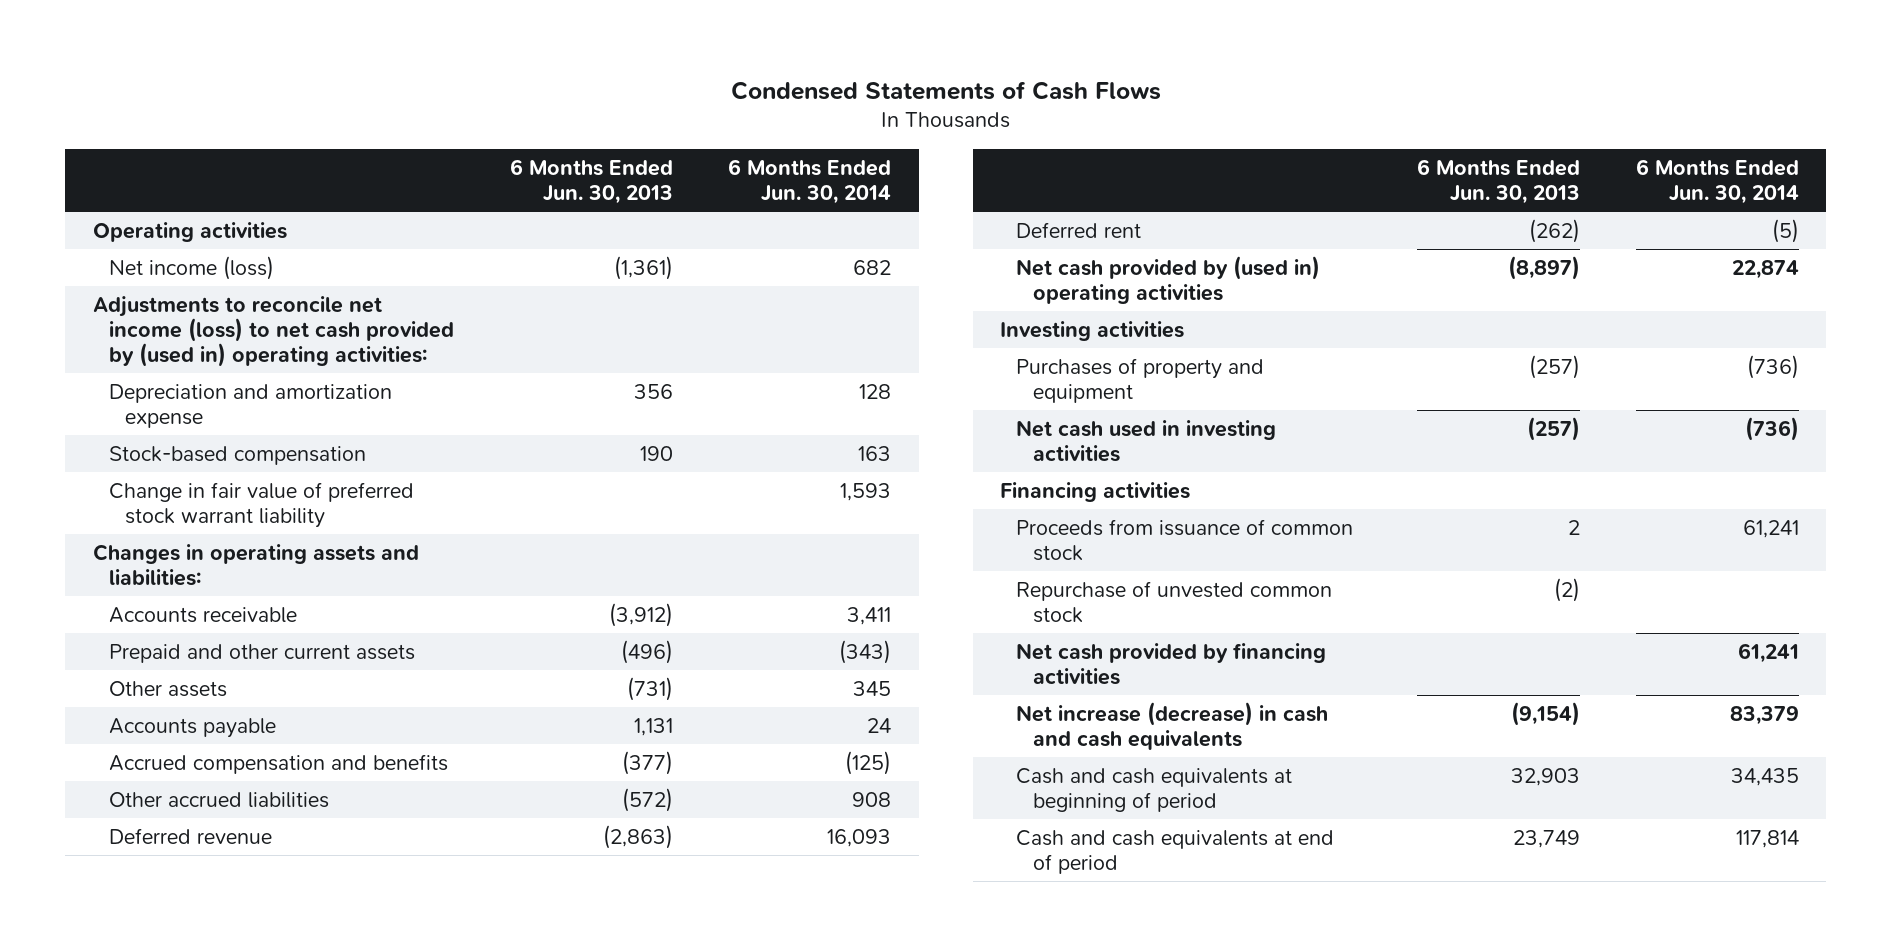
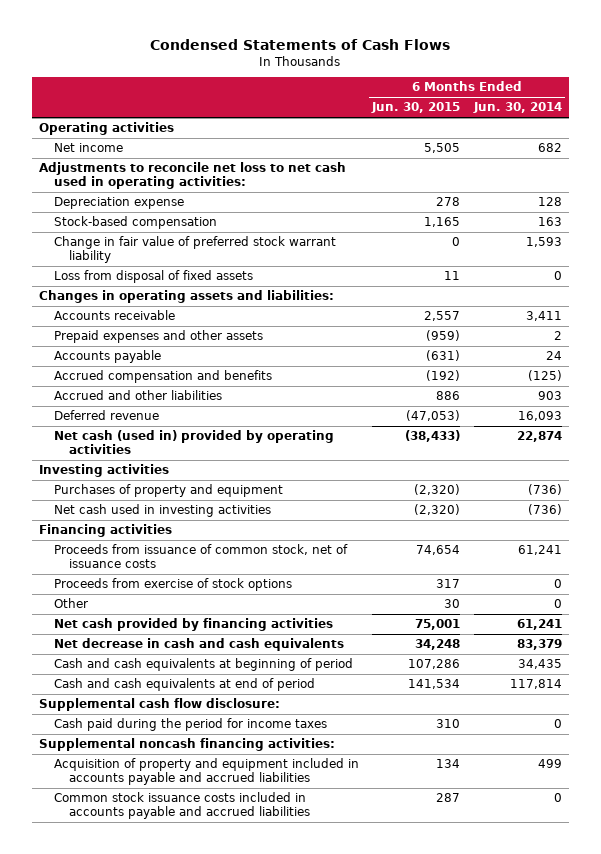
[509,158,673,204] 6 Months Ended Jun. 30, 2013 -> none
none -> [371,102,461,114] Jun. 30, 2015
[109,255,275,280] Net income (loss) -> [53,143,123,153] Net income
[93,295,455,367] Adjustments to reconcile net income (loss) to net cash provided by (used in) operating activities: -> [38,162,346,189] Adjustments to reconcile net loss to net cash used in operating activities:
[109,383,393,428] Depreciation and amortization expense -> [53,197,184,210] Depreciation expense
none -> [53,270,253,284] Loss from disposal of fixed assets
[109,680,228,697] Other assets -> none
[109,643,416,663] Prepaid and other current assets -> [53,330,263,344] Prepaid expenses and other assets
[839,639,892,664] (343) -> [553,331,562,341] 2
[109,791,330,808] Other accrued liabilities -> [53,390,222,401] Accrued and other liabilities
[852,791,892,807] 908 -> [537,391,562,401] 903
[1016,221,1142,238] Deferred rent -> none
[1016,255,1321,304] Net cash provided by (used in) operating activities -> [53,430,334,454] Net cash (used in) provided by operating activities
[1016,580,1333,623] Repurchase of unvested common stock -> none
[1016,518,1354,561] Proceeds from issuance of common stock -> [53,544,348,568] Proceeds from issuance of common stock, net of issuance costs
none -> [53,578,292,592] Proceeds from exercise of stock options
none -> [53,598,88,609] Other
[1016,701,1329,750] Net increase (decrease) in cash and cash equivalents -> [53,638,344,652] Net decrease in cash and cash equivalents
none -> [38,698,280,712] Supplemental cash flow disclosure:
none -> [53,718,327,732] Cash paid during the period for income taxes
none -> [38,738,335,752] Supplemental noncash financing activities:
none -> [53,758,359,785] Acquisition of property and equipment included in accounts payable and accrued liabilities
none -> [53,792,311,819] Common stock issuance costs included in accounts payable and accrued liabilities

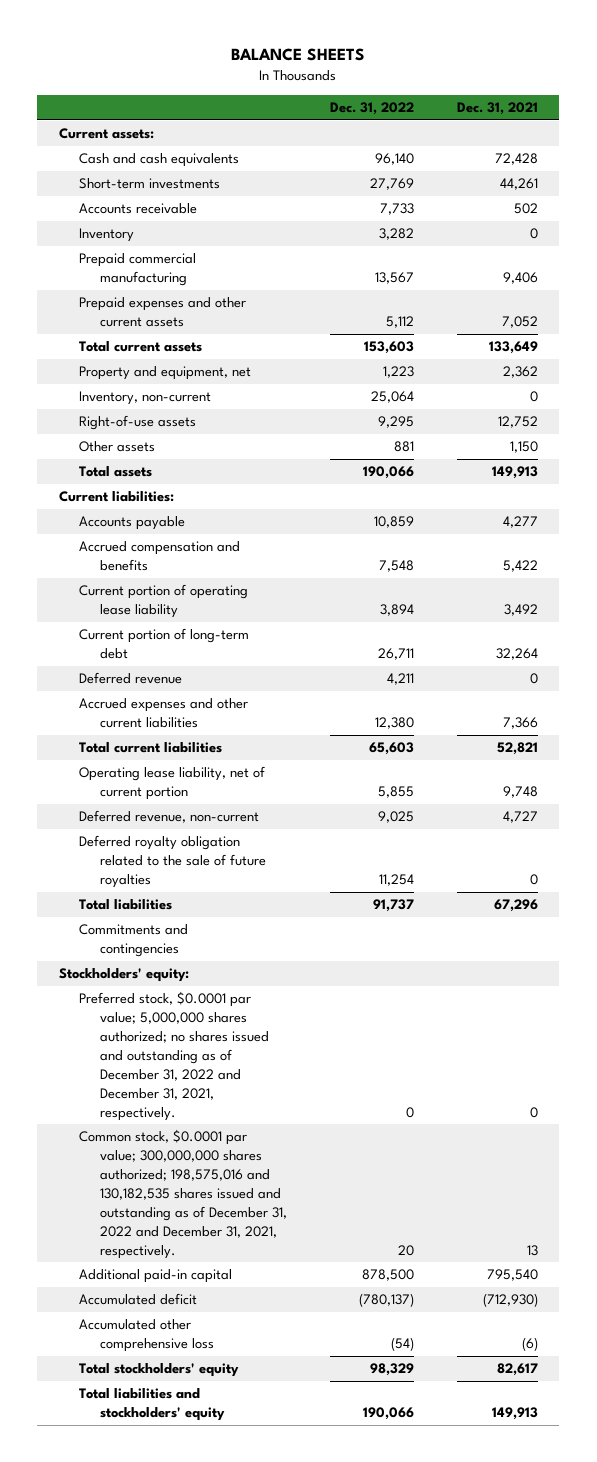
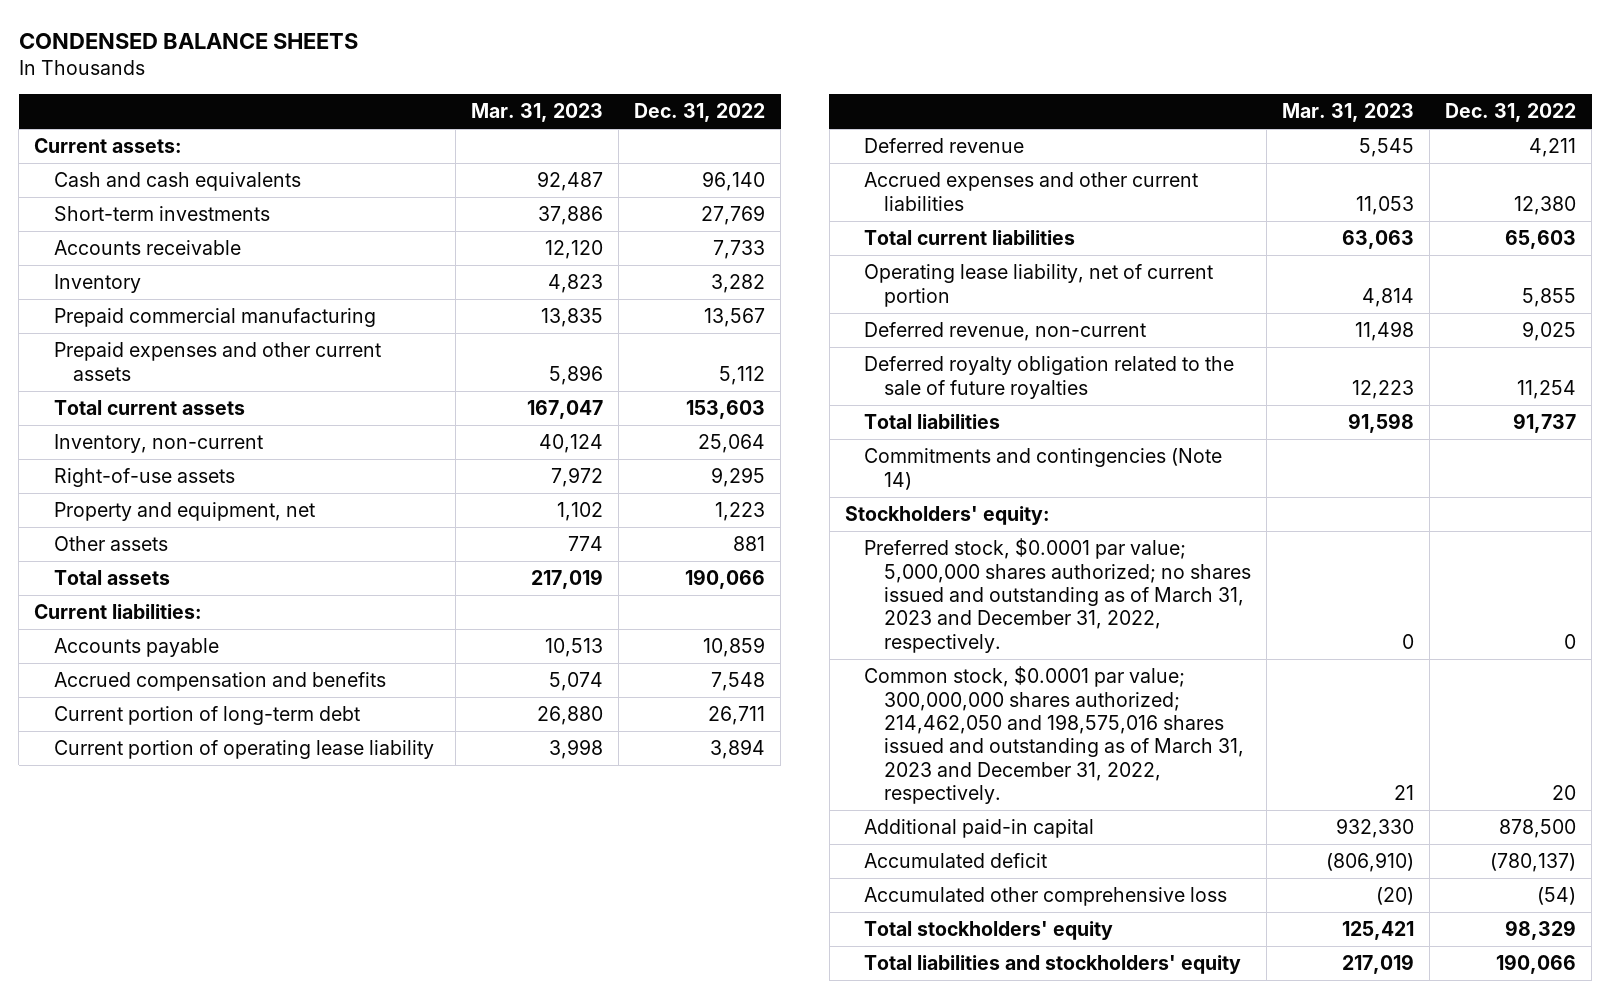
[231,47,366,61] BALANCE SHEETS -> [18,32,358,49] CONDENSED BALANCE SHEETS
[456,101,538,115] Dec. 31, 2021 -> none
none -> [471,103,604,123] Mar. 31, 2023
[79,366,252,381] Property and equipment, net -> [53,502,315,522] Property and equipment, net
[79,584,249,619] Current portion of operating lease liability -> [53,740,434,760] Current portion of operating lease liability
[79,924,189,958] Commitments and contingencies -> [864,448,1223,490] Commitments and contingencies (Note 14)
[79,991,269,1121] Preferred stock, $0.0001 par value; 5,000,000 shares authorized; no shares issued and outstanding as of December 31, 2022 and December 31, 2021, respectively. -> [864,538,1251,653] Preferred stock, $0.0001 par value; 5,000,000 shares authorized; no shares issued and outstanding as of March 31, 2023 and December 31, 2022, respectively.
[79,1129,287,1259] Common stock, $0.0001 par value; 300,000,000 shares authorized; 198,575,016 and 130,182,535 shares issued and outstanding as of December 31, 2022 and December 31, 2021, respectively. -> [864,666,1244,805] Common stock, $0.0001 par value; 300,000,000 shares authorized; 214,462,050 and 198,575,016 shares issued and outstanding as of March 31, 2023 and December 31, 2022, respectively.

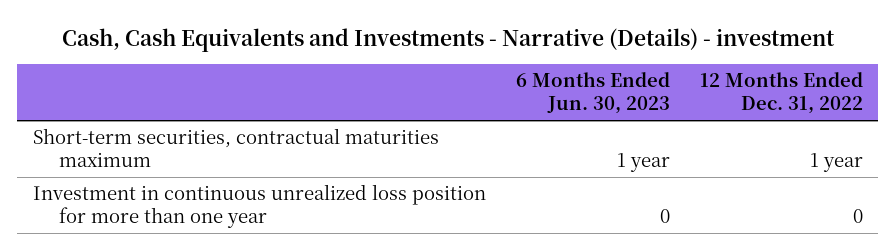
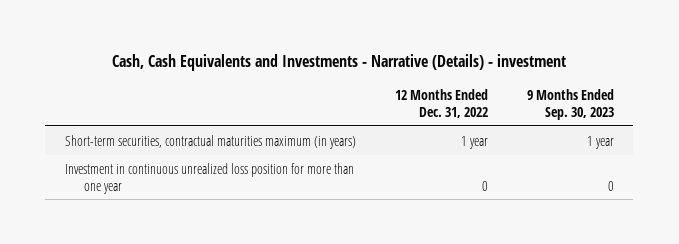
[515,72,670,115] 6 Months Ended Jun. 30, 2023 -> none
none -> [526,88,614,120] 9 Months Ended Sep. 30, 2023
[32,128,439,168] Short-term securities, contractual maturities maximum -> [64,134,356,149] Short-term securities, contractual maturities maximum (in years)

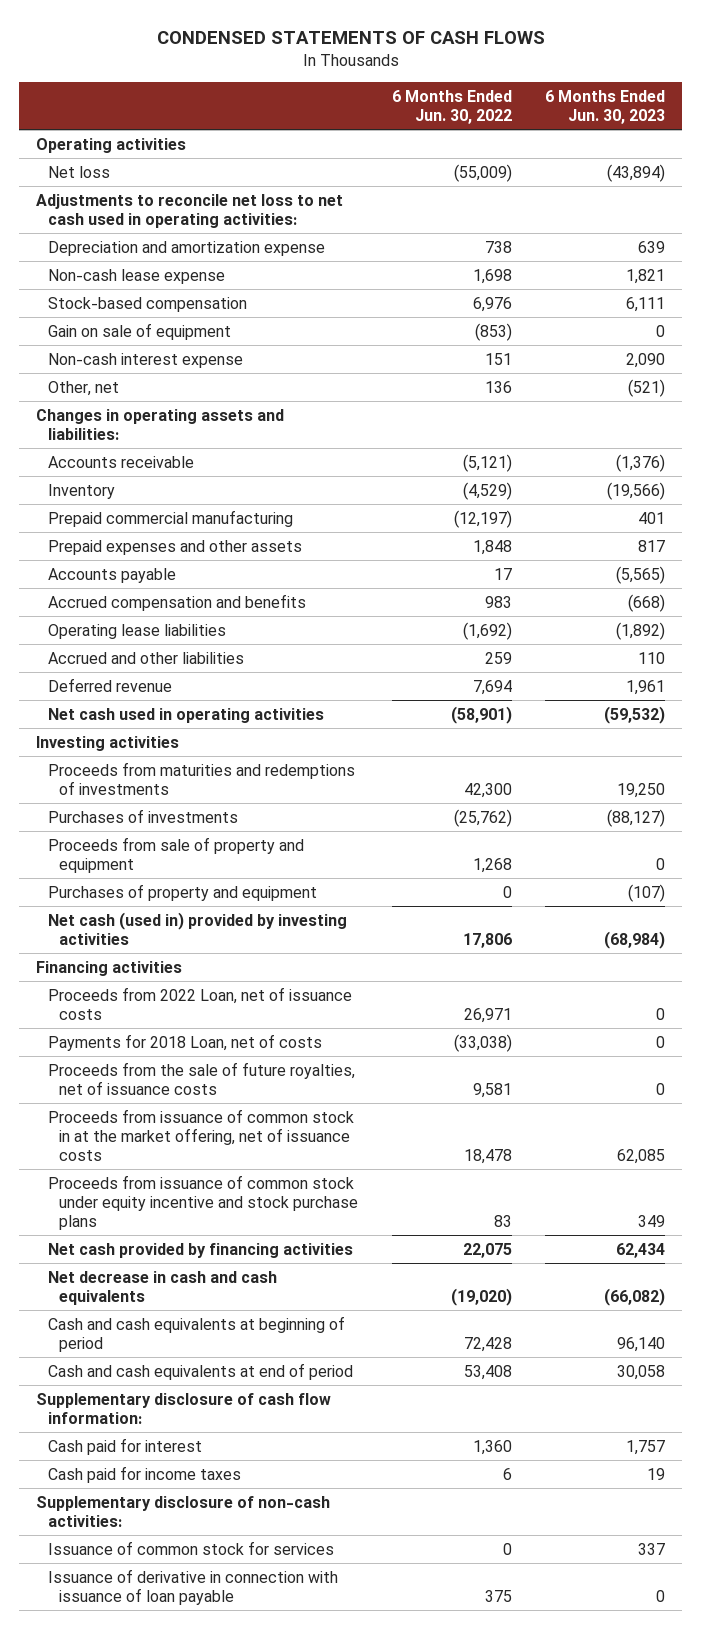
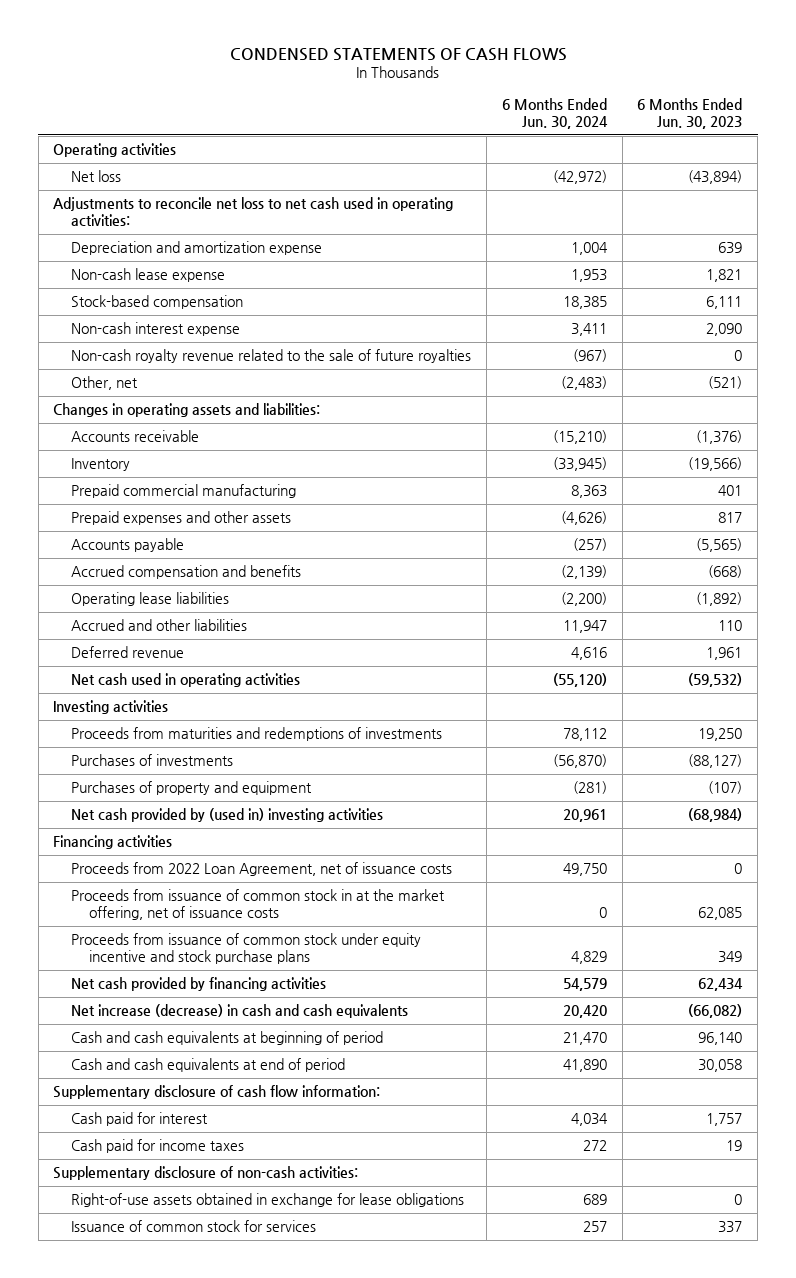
[391,89,512,125] 6 Months Ended Jun. 30, 2022 -> none
none -> [501,97,608,129] 6 Months Ended Jun. 30, 2024
[47,322,231,340] Gain on sale of equipment -> none
none -> [71,349,472,364] Non-cash royalty revenue related to the sale of future royalties
[47,836,304,873] Proceeds from sale of property and equipment -> none
[47,911,347,945] Net cash (used in) provided by investing activities -> [71,808,384,823] Net cash provided by (used in) investing activities
[47,1033,322,1051] Payments for 2018 Loan, net of costs -> none
[47,1061,355,1095] Proceeds from the sale of future royalties, net of issuance costs -> none
[47,986,352,1020] Proceeds from 2022 Loan, net of issuance costs -> [71,862,453,877] Proceeds from 2022 Loan Agreement, net of issuance costs
[47,1270,277,1305] Net decrease in cash and cash equivalents -> [71,1004,409,1019] Net increase (decrease) in cash and cash equivalents
none -> [71,1193,465,1208] Right-of-use assets obtained in exchange for lease obligations
[47,1568,338,1605] Issuance of derivative in connection with issuance of loan payable -> none

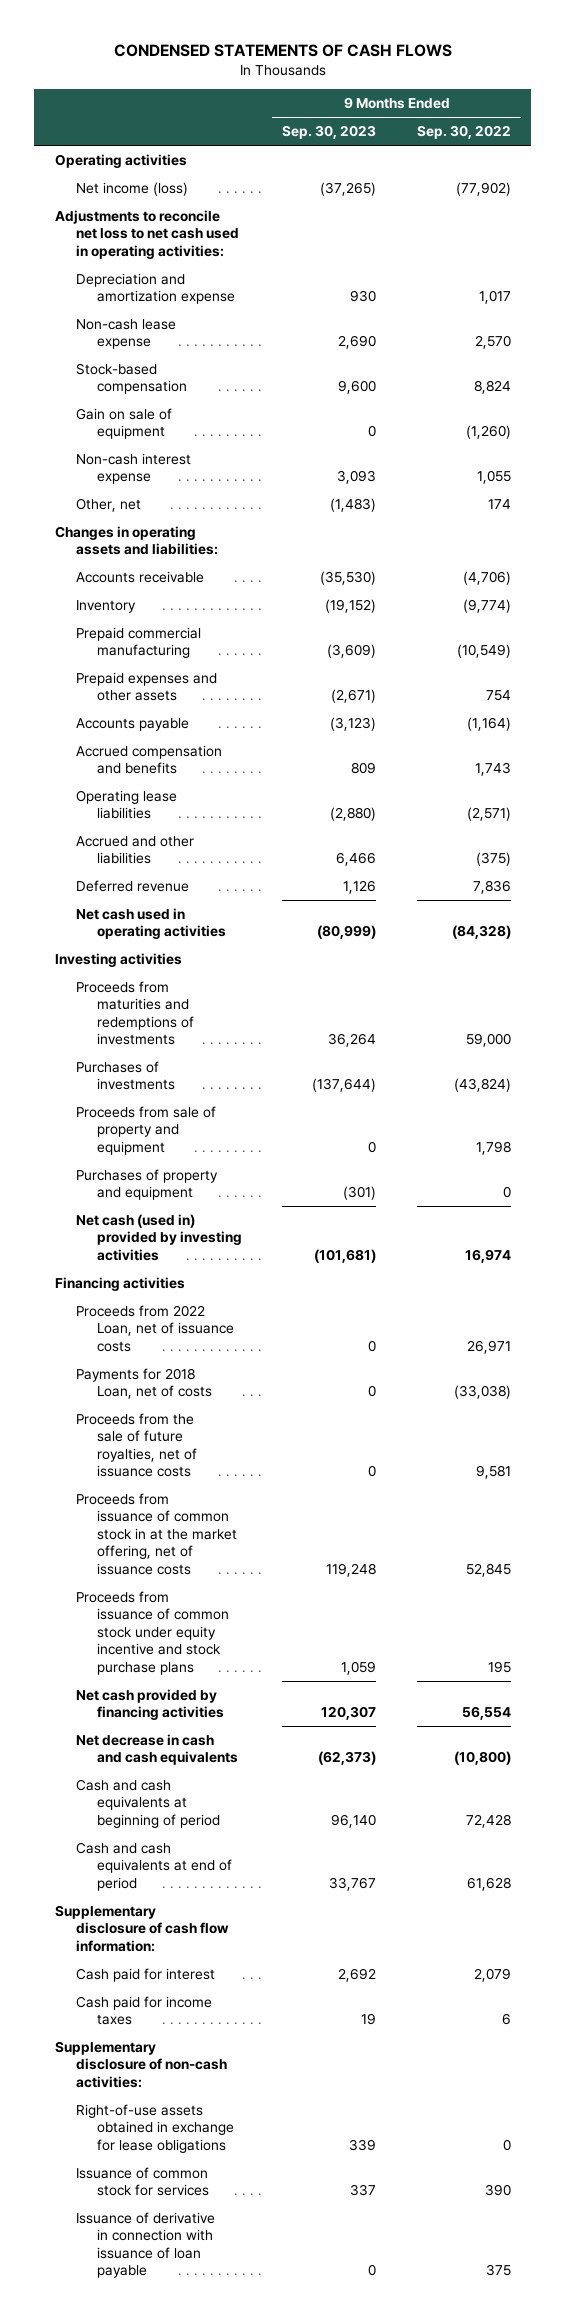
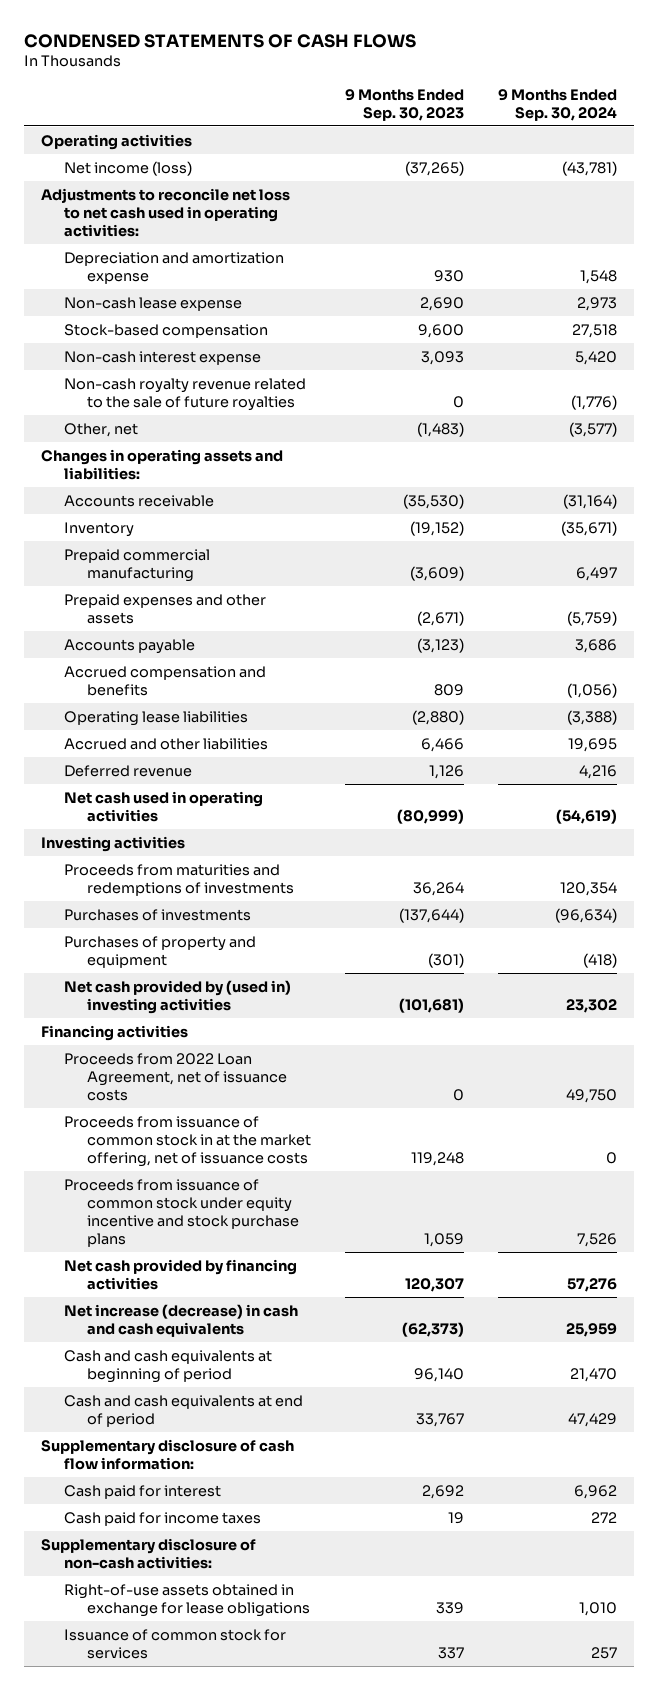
[416,125,511,140] Sep. 30, 2022 -> none
none -> [497,88,617,121] 9 Months Ended Sep. 30, 2024
[75,407,172,440] Gain on sale of equipment -> none
none -> [64,377,307,411] Non-cash royalty revenue related to the sale of future royalties
[75,1105,216,1155] Proceeds from sale of property and equipment -> none
[75,1213,242,1261] Net cash (used in) provided by investing activities -> [64,979,292,1014] Net cash provided by (used in) investing activities
[75,1367,212,1400] Payments for 2018 Loan, net of costs -> none
[75,1412,197,1478] Proceeds from the sale of future royalties, net of issuance costs -> none
[75,1304,234,1352] Proceeds from 2022 Loan, net of issuance costs -> [64,1052,288,1101] Proceeds from 2022 Loan Agreement, net of issuance costs
[75,1733,238,1766] Net decrease in cash and cash equivalents -> [64,1303,299,1337] Net increase (decrease) in cash and cash equivalents
[75,2211,215,2279] Issuance of derivative in connection with issuance of loan payable -> none

